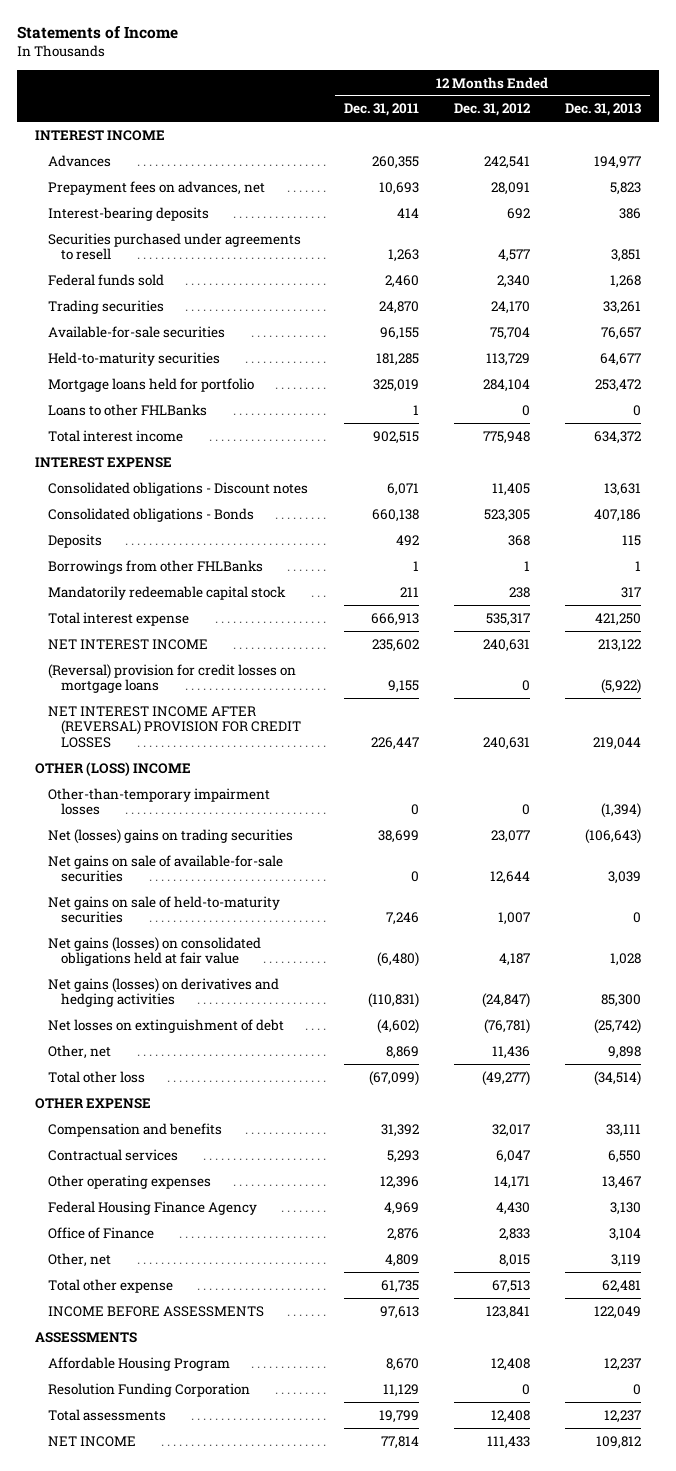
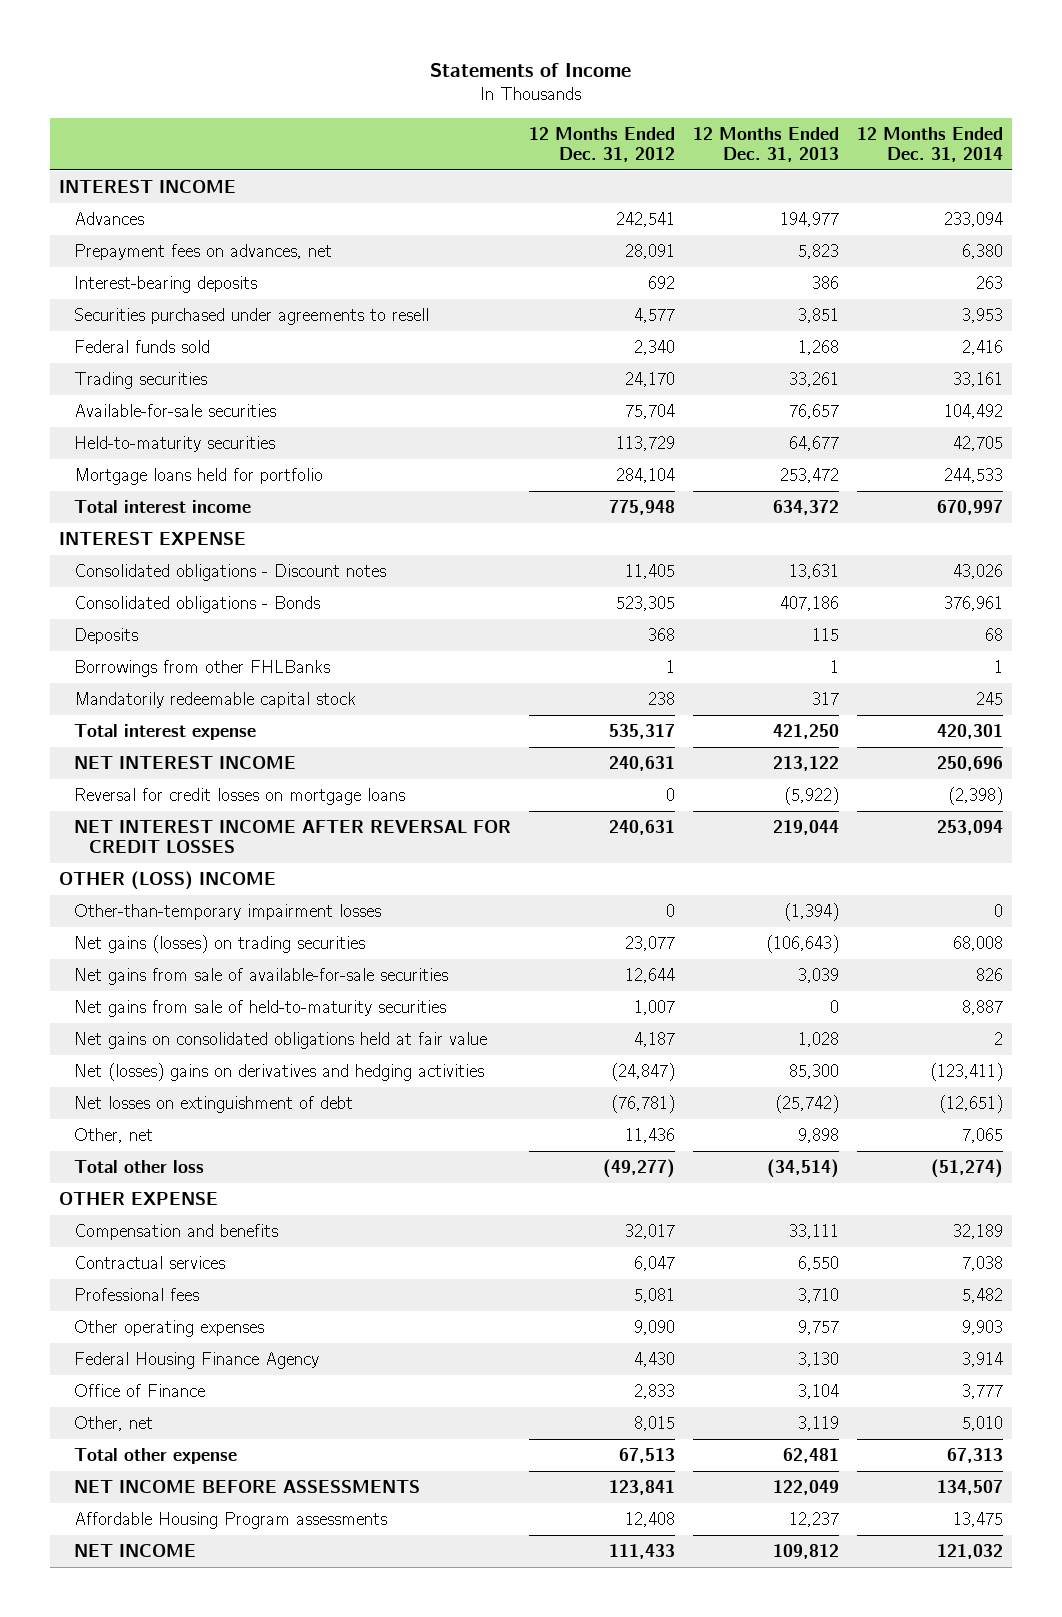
[343,103,419,117] Dec. 31, 2011 -> none
none -> [857,126,1004,162] 12 Months Ended Dec. 31, 2014
[48,403,208,416] Loans to other FHLBanks -> none
[48,663,297,694] (Reversal) provision for credit losses on mortgage loans -> [74,788,406,806] Reversal for credit losses on mortgage loans
[48,705,302,749] NET INTEREST INCOME AFTER (REVERSAL) PROVISION FOR CREDIT LOSSES -> [74,820,512,854] NET INTEREST INCOME AFTER REVERSAL FOR CREDIT LOSSES
[48,828,294,844] Net (losses) gains on trading securities -> [74,935,366,954] Net gains (losses) on trading securities
[48,854,284,883] Net gains on sale of available-for-sale securities -> [74,968,449,986] Net gains from sale of available-for-sale securities
[48,895,281,924] Net gains on sale of held-to-maturity securities -> [74,1000,447,1018] Net gains from sale of held-to-maturity securities
[48,936,262,967] Net gains (losses) on consolidated obligations held at fair value -> [74,1032,488,1050] Net gains on consolidated obligations held at fair value
[48,977,280,1008] Net gains (losses) on derivatives and hedging activities -> [74,1063,485,1082] Net (losses) gains on derivatives and hedging activities
none -> [74,1288,200,1302] Professional fees
[493,1175,530,1189] 14,171 -> [634,1320,676,1336] 9,090
[602,1175,642,1189] 13,467 -> [798,1320,840,1336] 9,757
[34,1331,137,1343] ASSESSMENTS -> none
[48,1382,251,1397] Resolution Funding Corporation -> none
[48,1408,167,1421] Total assessments -> none
[48,1305,265,1317] INCOME BEFORE ASSESSMENTS -> [74,1480,421,1494] NET INCOME BEFORE ASSESSMENTS
[48,1356,231,1371] Affordable Housing Program -> [74,1512,388,1530] Affordable Housing Program assessments

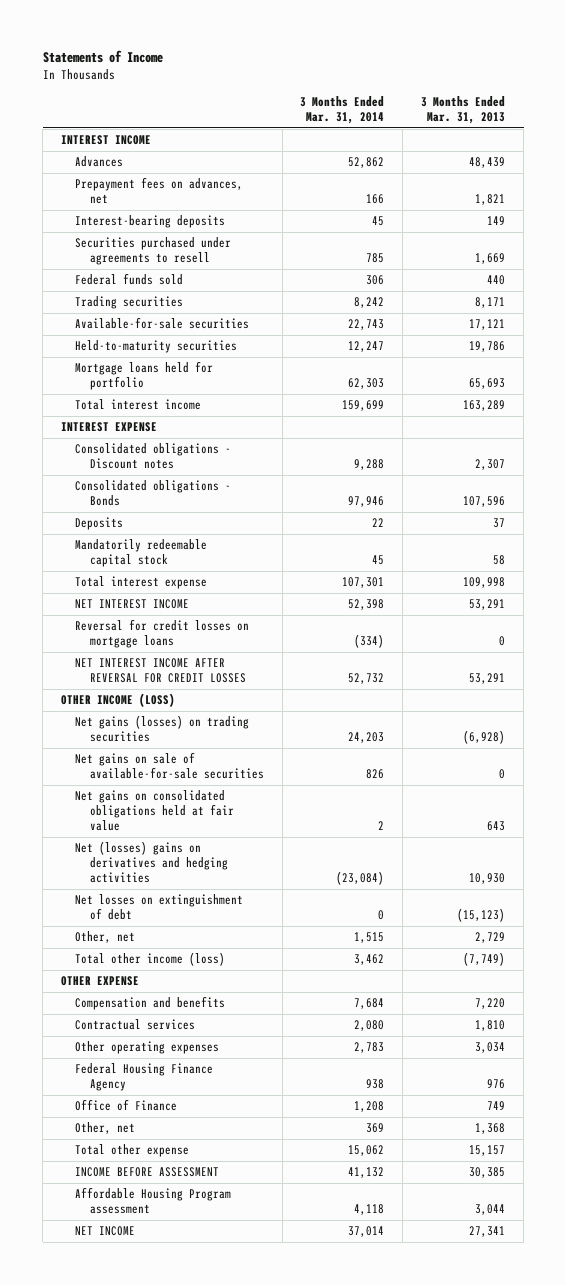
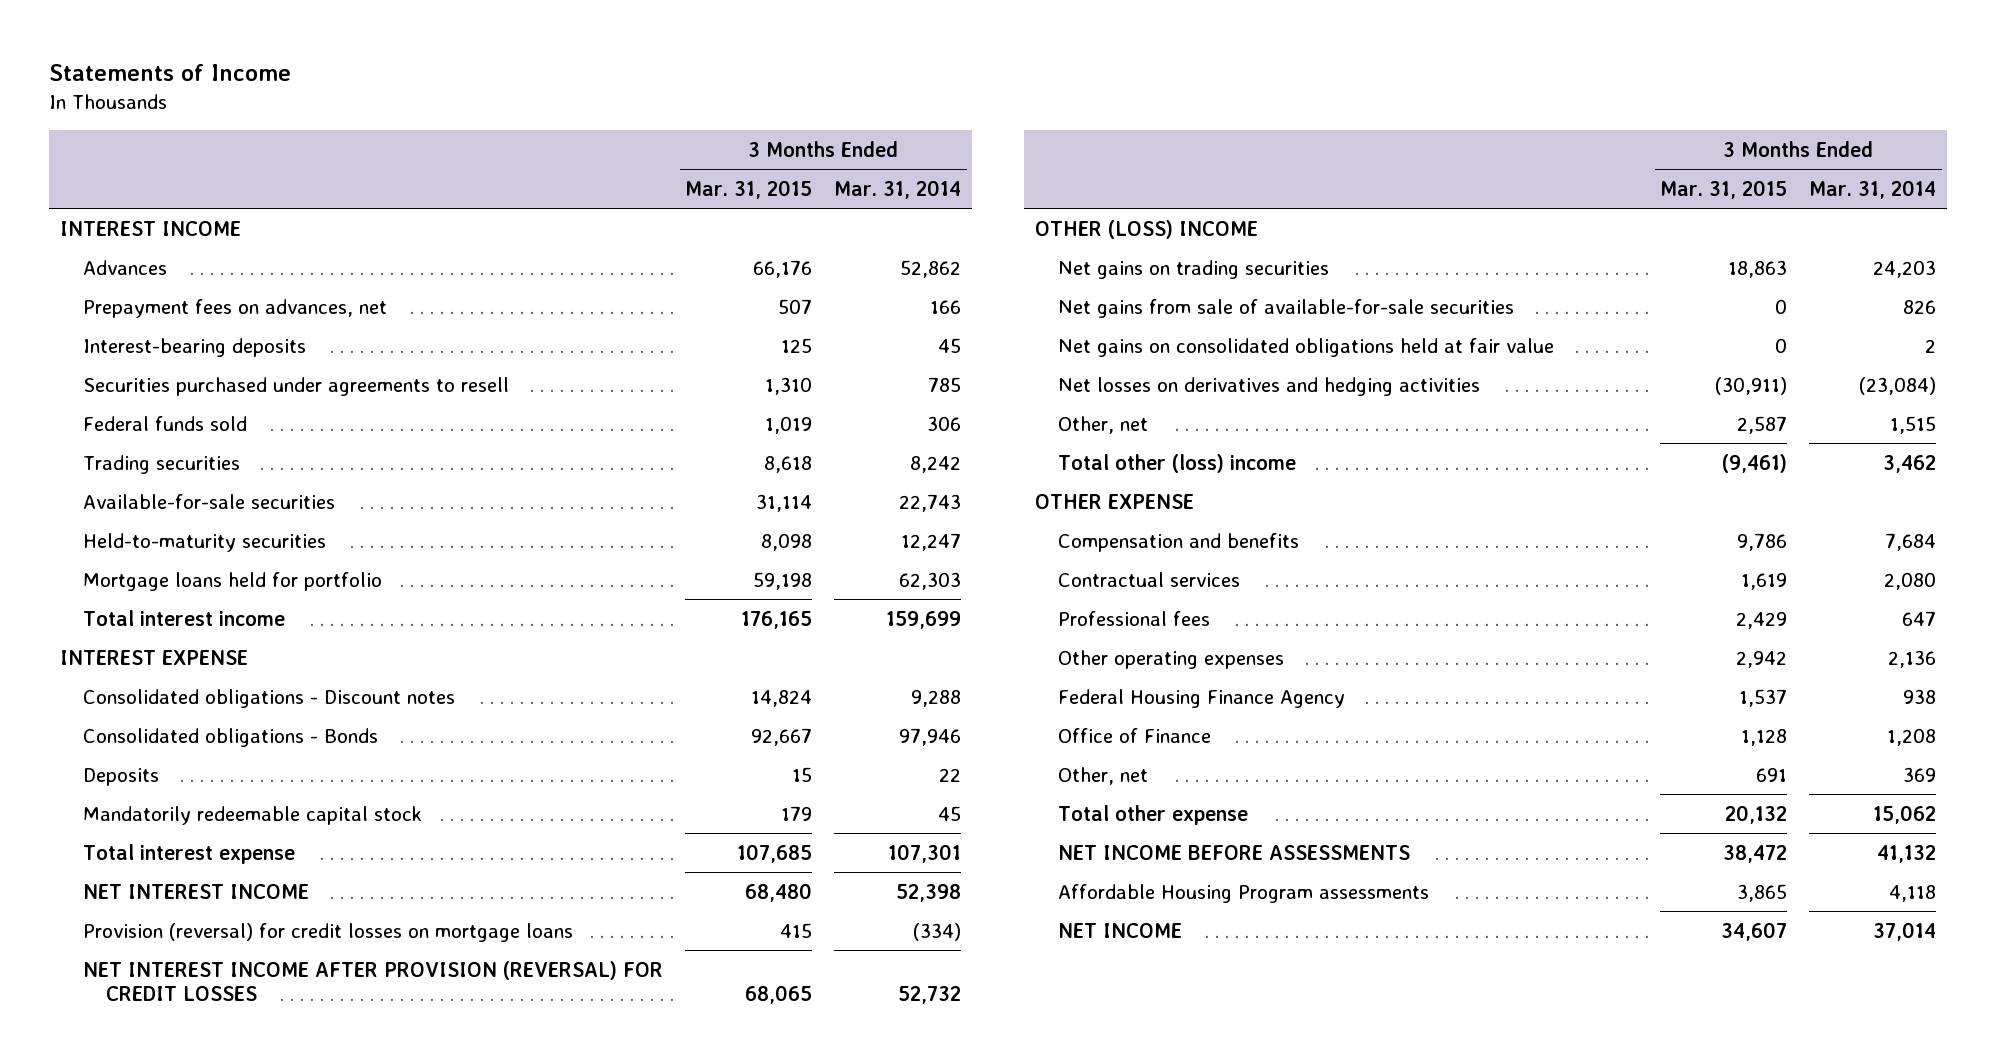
[421,96,506,125] 3 Months Ended Mar. 31, 2013 -> none
none -> [685,179,813,199] Mar. 31, 2015
[75,619,250,649] Reversal for credit losses on mortgage loans -> [82,922,573,942] Provision (reversal) for credit losses on mortgage loans
[75,658,246,684] NET INTEREST INCOME AFTER REVERSAL FOR CREDIT LOSSES -> [82,960,663,1001] NET INTEREST INCOME AFTER PROVISION (REVERSAL) FOR CREDIT LOSSES
[61,693,176,708] OTHER INCOME (LOSS) -> [1035,219,1259,239] OTHER (LOSS) INCOME
[75,715,250,743] Net gains (losses) on trading securities -> [1058,259,1330,279] Net gains on trading securities
[75,752,264,780] Net gains on sale of available-for-sale securities -> [1058,298,1515,318] Net gains from sale of available-for-sale securities
[75,894,244,921] Net losses on extinguishment of debt -> none
[75,841,228,884] Net (losses) gains on derivatives and hedging activities -> [1058,376,1481,396] Net losses on derivatives and hedging activities
[75,952,226,967] Total other income (loss) -> [1058,453,1297,473] Total other (loss) income
none -> [1058,610,1211,626] Professional fees
[354,1042,385,1054] 2,783 -> [1888,649,1937,668] 2,136
[75,1167,220,1178] INCOME BEFORE ASSESSMENT -> [1058,844,1411,860] NET INCOME BEFORE ASSESSMENTS
[75,1187,232,1215] Affordable Housing Program assessment -> [1058,883,1430,903] Affordable Housing Program assessments

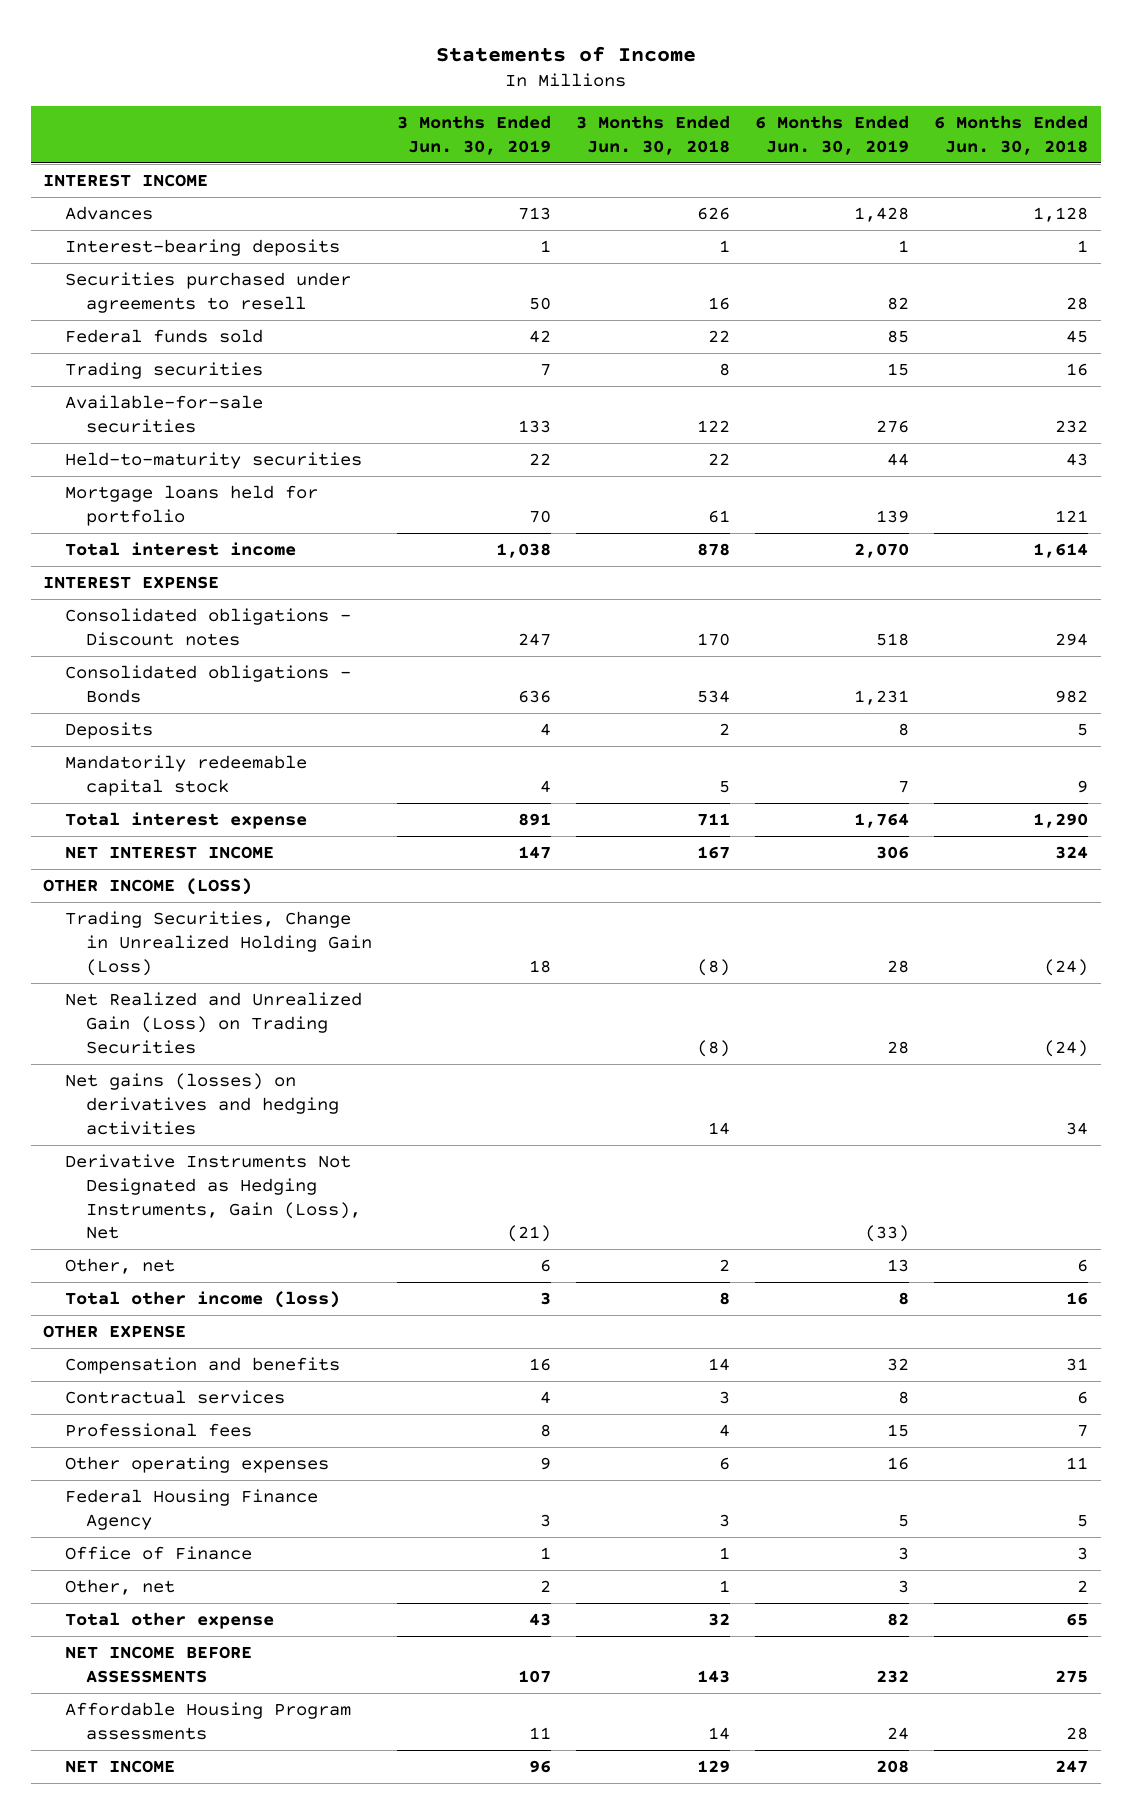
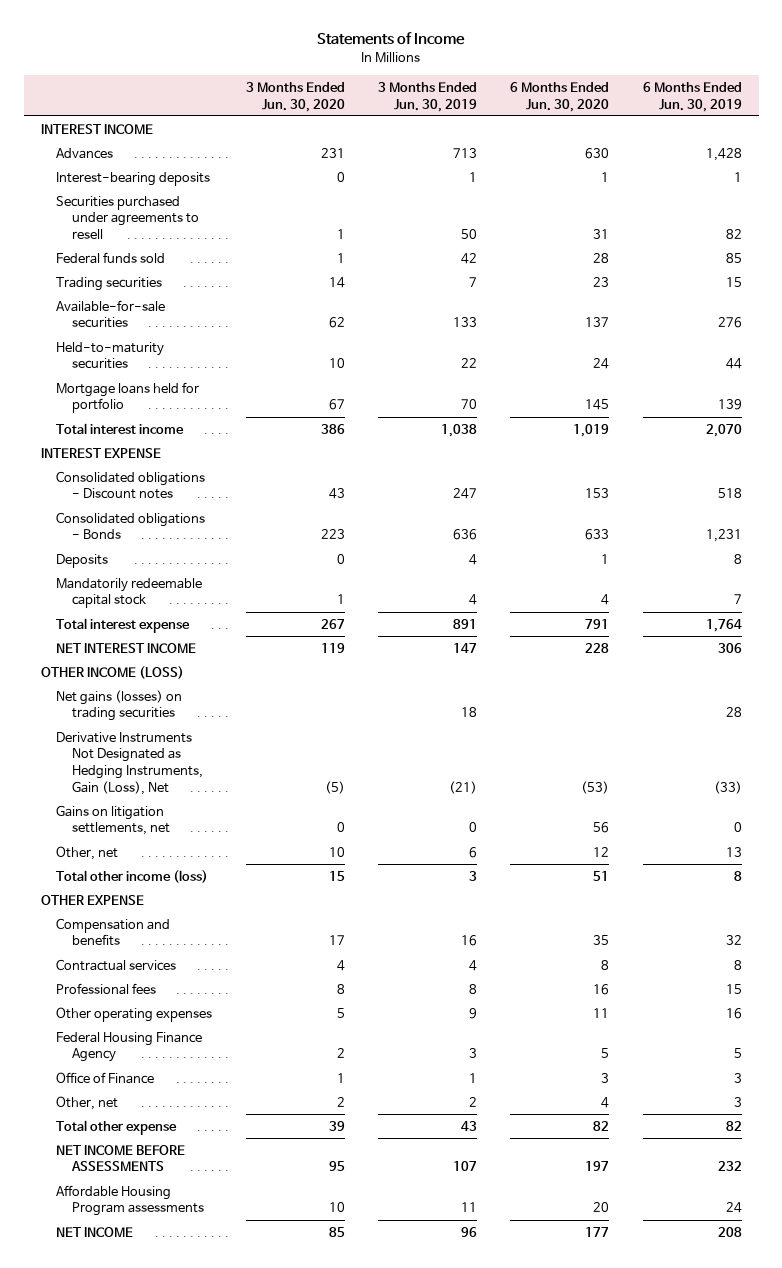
[575,115,730,155] 3 Months Ended Jun. 30, 2018 -> none
[934,115,1089,155] 6 Months Ended Jun. 30, 2018 -> none
none -> [245,81,345,112] 3 Months Ended Jun. 30, 2020
none -> [510,81,610,112] 6 Months Ended Jun. 30, 2020
[64,992,362,1054] Net Realized and Unrealized Gain (Loss) on Trading Securities -> none
[64,1073,339,1135] Net gains (losses) on derivatives and hedging activities -> none
[64,911,372,976] Trading Securities, Change in Unrealized Holding Gain (Loss) -> [56,689,183,722] Net gains (losses) on trading securities
none -> [56,804,170,836] Gains on litigation settlements, net

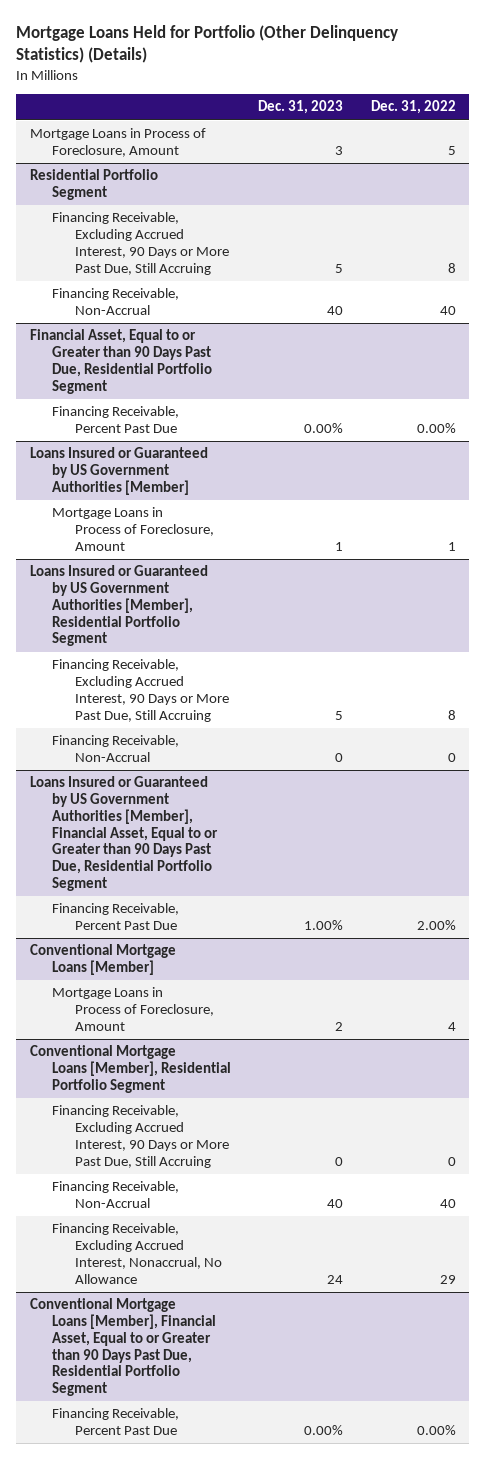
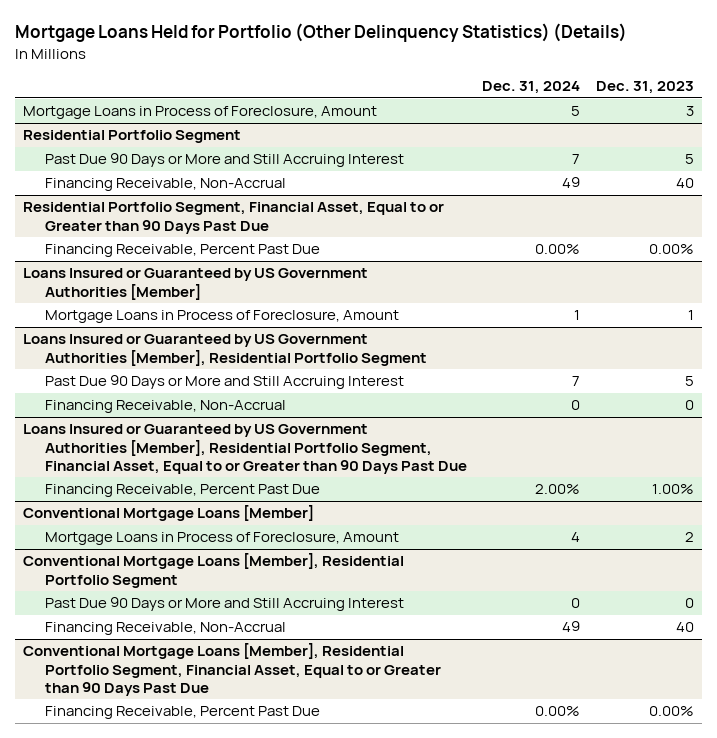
[370,100,456,115] Dec. 31, 2022 -> none
none -> [482,81,581,95] Dec. 31, 2024
[52,212,230,275] Financing Receivable, Excluding Accrued Interest, 90 Days or More Past Due, Still Accruing -> [44,153,404,168] Past Due 90 Days or More and Still Accruing Interest
[29,329,213,394] Financial Asset, Equal to or Greater than 90 Days Past Due, Residential Portfolio Segment -> [23,202,445,234] Residential Portfolio Segment, Financial Asset, Equal to or Greater than 90 Days Past Due
[52,659,230,722] Financing Receivable, Excluding Accrued Interest, 90 Days or More Past Due, Still Accruing -> [44,375,404,390] Past Due 90 Days or More and Still Accruing Interest
[29,776,219,891] Loans Insured or Guaranteed by US Government Authorities [Member], Financial Asset, Equal to or Greater than 90 Days Past Due, Residential Portfolio Segment -> [23,424,467,474] Loans Insured or Guaranteed by US Government Authorities [Member], Residential Portfolio Segment, Financial Asset, Equal to or Greater than 90 Days Past Due
[52,1105,230,1168] Financing Receivable, Excluding Accrued Interest, 90 Days or More Past Due, Still Accruing -> [44,597,404,612] Past Due 90 Days or More and Still Accruing Interest
[52,1223,223,1284] Financing Receivable, Excluding Accrued Interest, Nonaccrual, No Allowance -> none
[29,1298,217,1397] Conventional Mortgage Loans [Member], Financial Asset, Equal to or Greater than 90 Days Past Due, Residential Portfolio Segment -> [23,643,441,696] Conventional Mortgage Loans [Member], Residential Portfolio Segment, Financial Asset, Equal to or Greater than 90 Days Past Due

